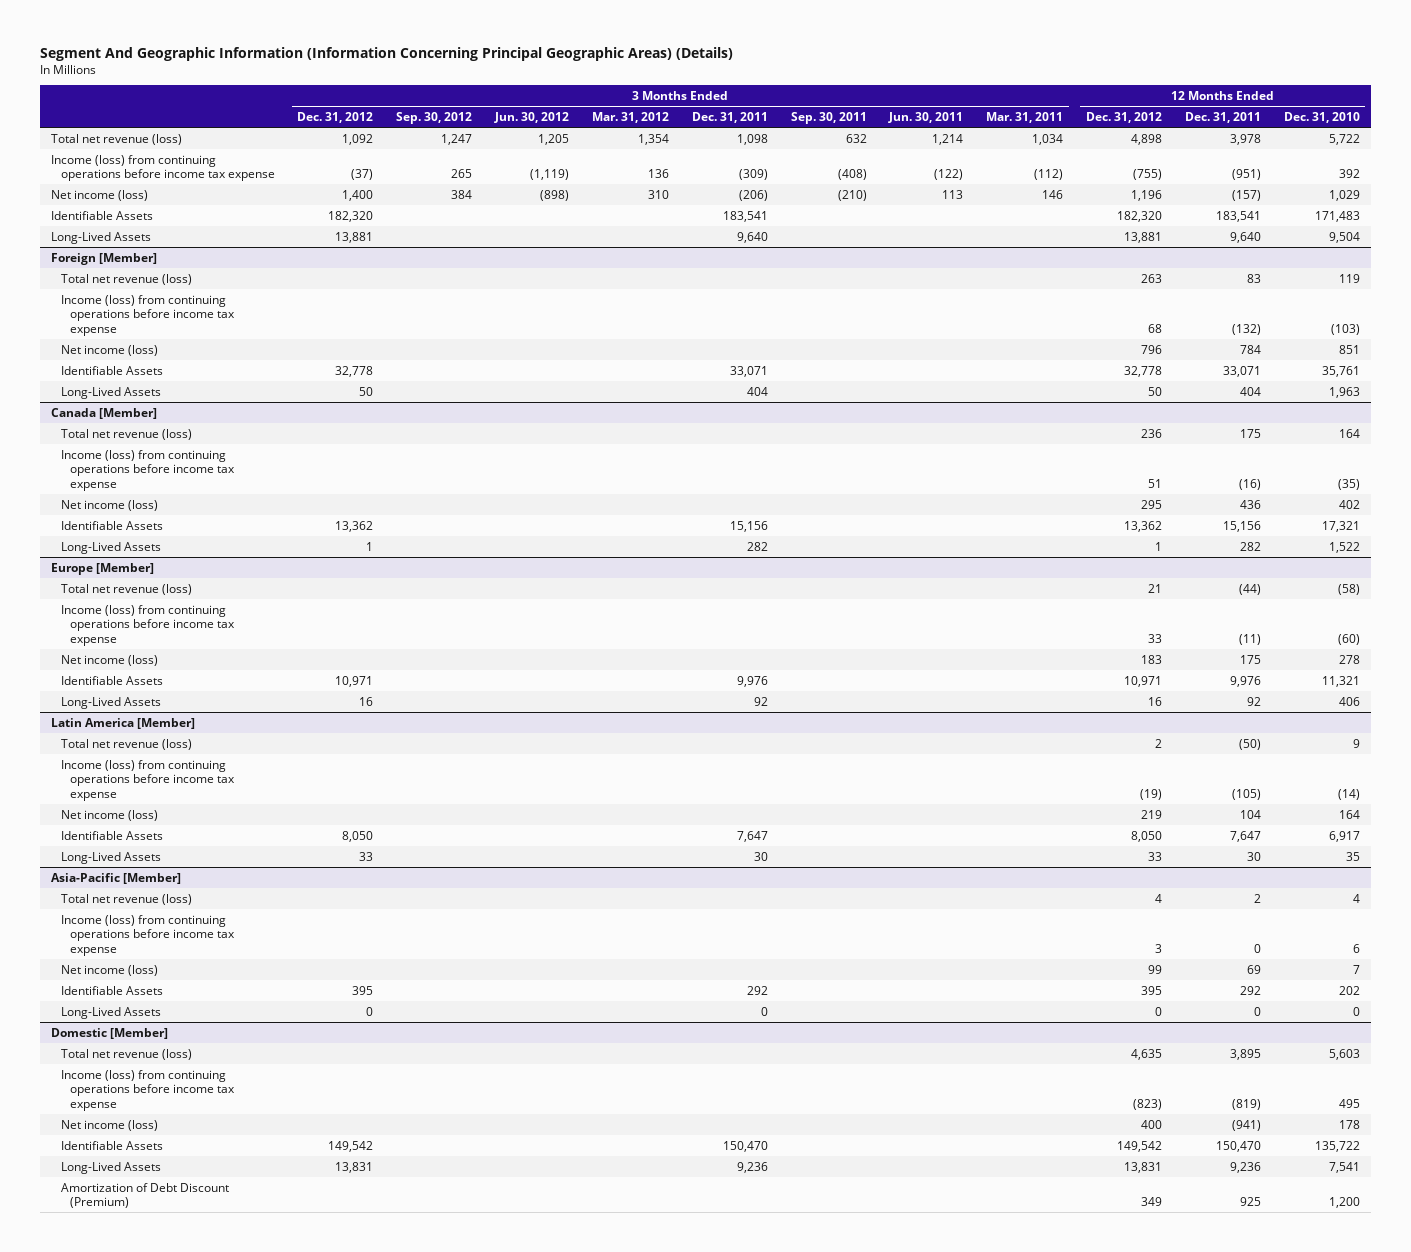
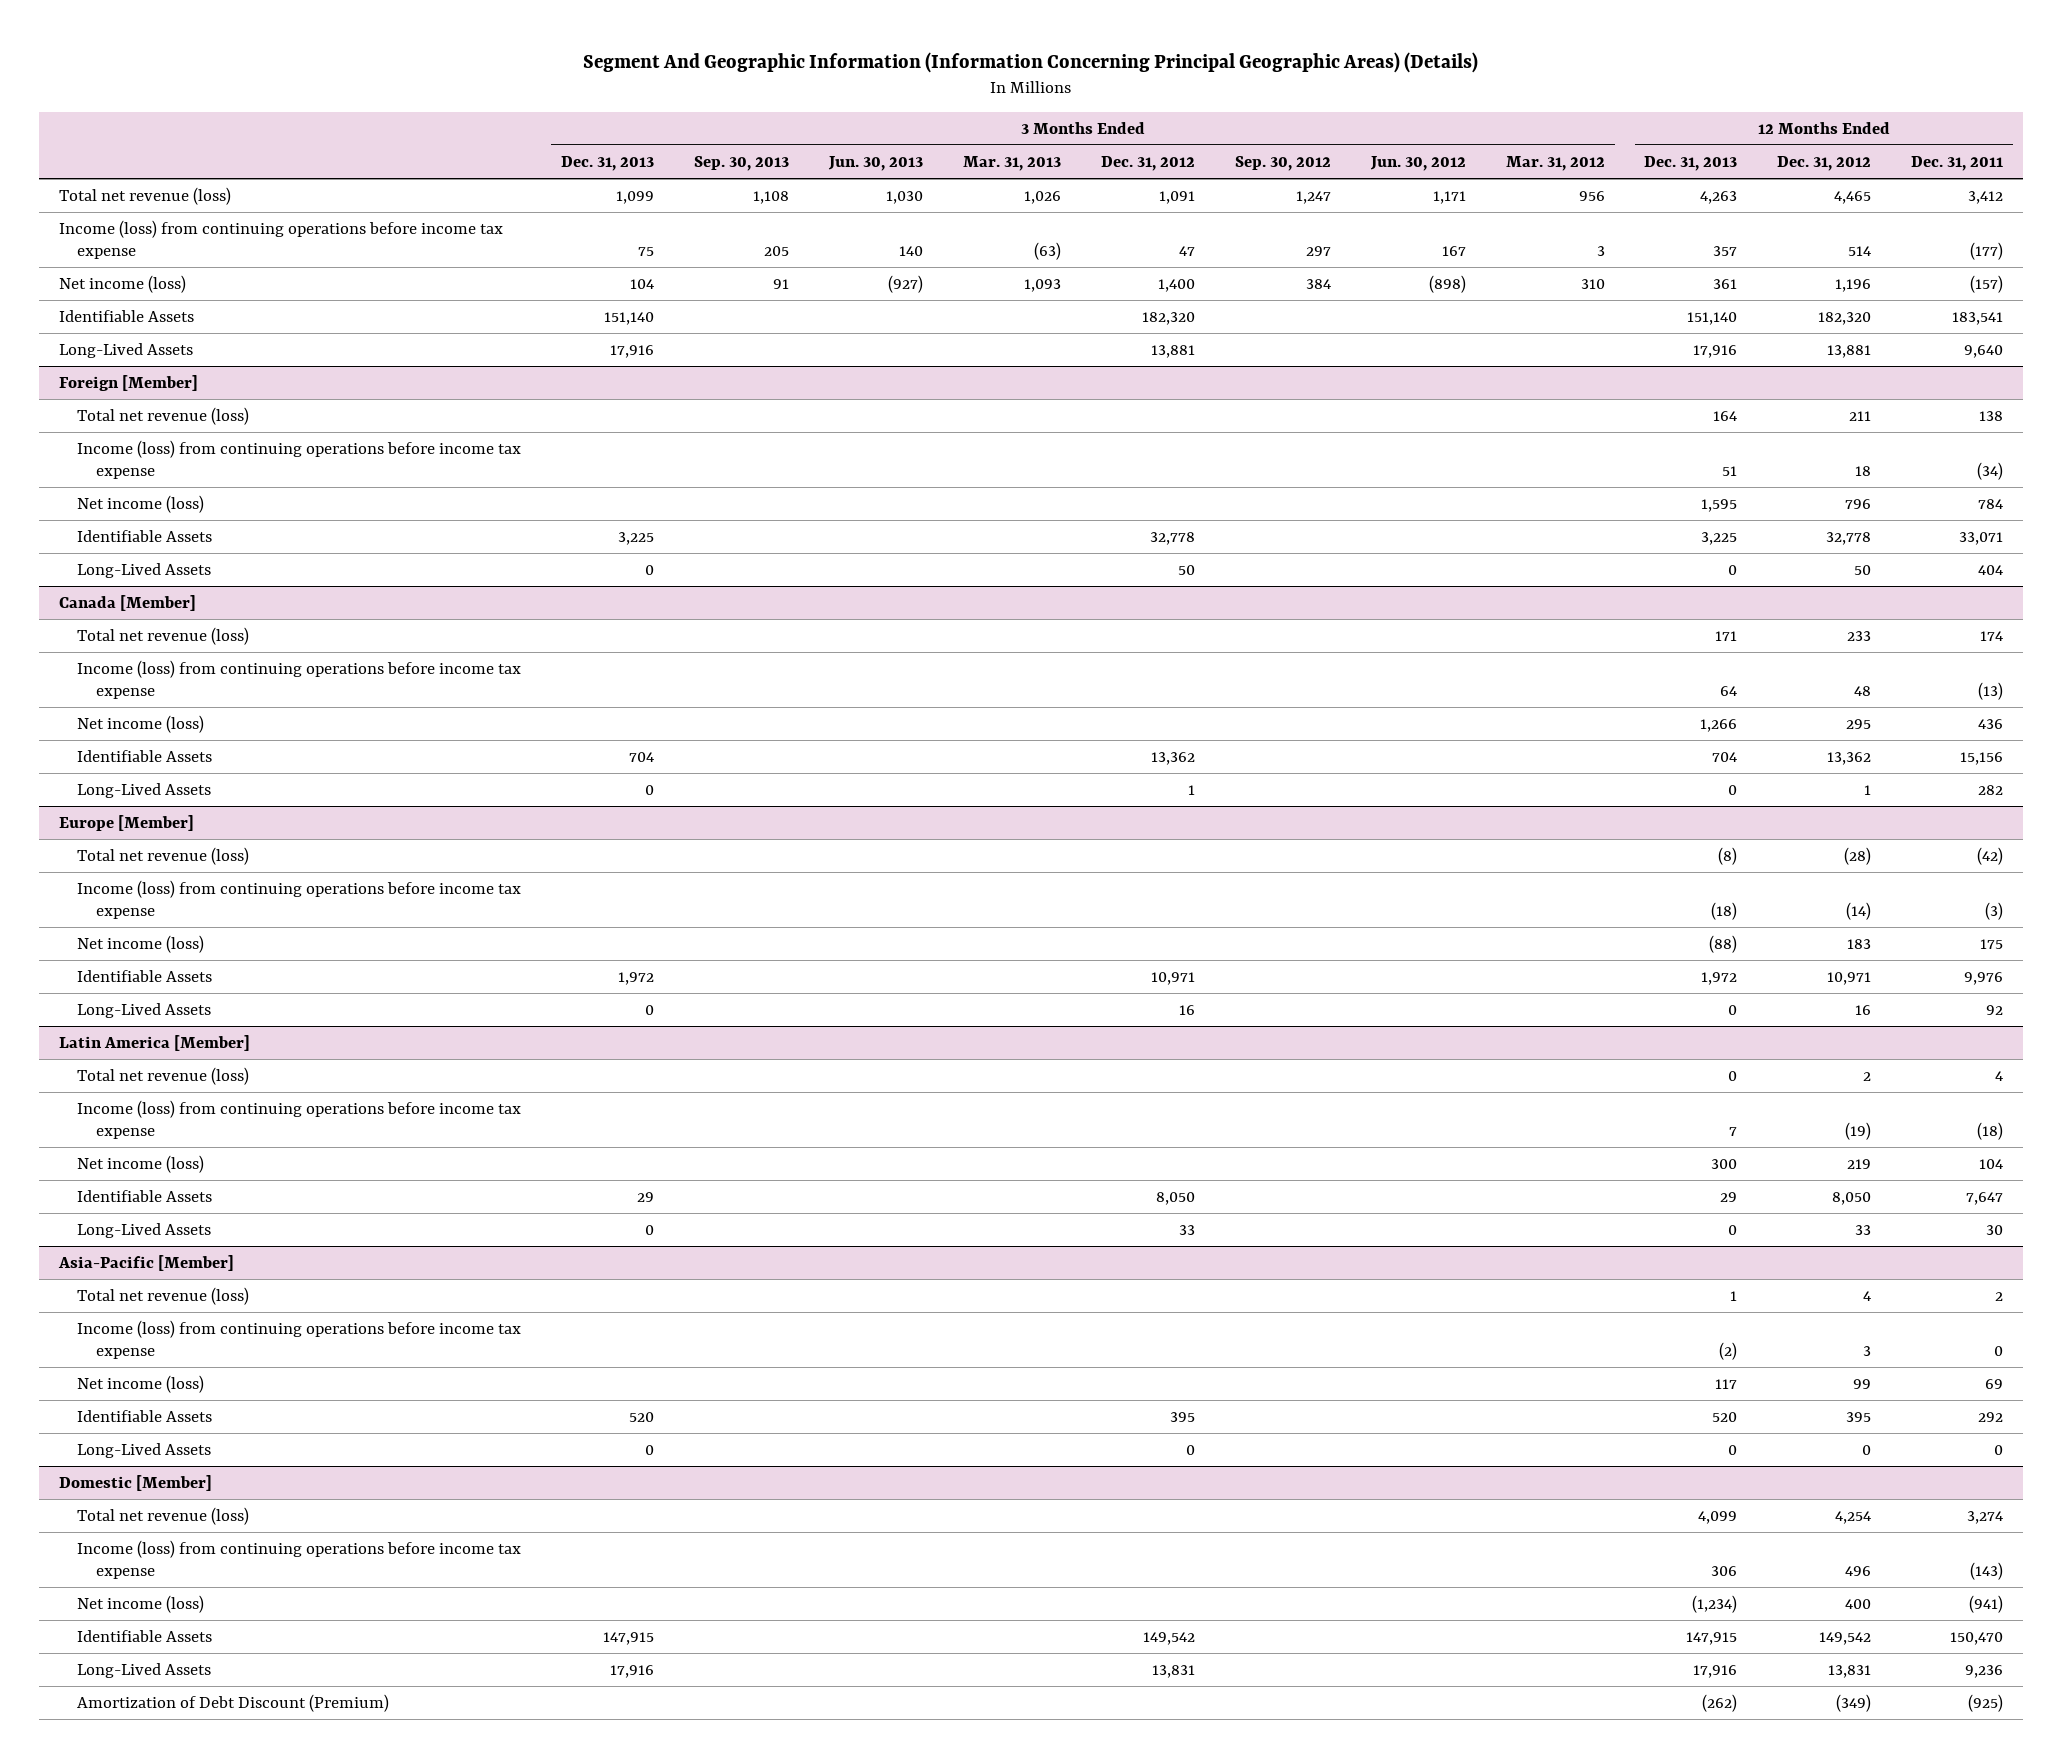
[691,111,768,123] Dec. 31, 2011 -> none
[790,111,867,124] Sep. 30, 2011 -> none
[888,111,964,123] Jun. 30, 2011 -> none
[986,111,1064,123] Mar. 31, 2011 -> none
[1283,111,1360,123] Dec. 31, 2010 -> none
none -> [561,155,655,171] Dec. 31, 2013
none -> [694,155,790,171] Sep. 30, 2013
none -> [828,155,924,171] Jun. 30, 2013
none -> [963,155,1062,171] Mar. 31, 2013
none -> [1644,155,1738,171] Dec. 31, 2013
[342,133,374,145] 1,092 -> [1158,190,1195,204] 1,091
[538,133,570,145] 1,205 -> [1432,190,1466,204] 1,171
[637,133,669,145] 1,354 -> [1578,190,1605,201] 956
[1130,133,1162,145] 4,898 -> [1834,190,1872,204] 4,465
[1229,133,1261,145] 3,978 -> [1968,190,2004,204] 3,412
[351,169,374,181] (37) -> [1178,245,1195,256] 47
[451,169,473,179] 265 -> [1305,245,1331,256] 297
[530,169,570,181] (1,119) -> [1441,245,1466,256] 167
[647,169,669,179] 136 -> [1596,245,1605,256] 3
[1132,169,1162,181] (755) -> [1848,245,1872,256] 514
[1231,169,1261,181] (951) -> [1970,241,2004,260] (177)
[1140,273,1162,283] 263 -> [1849,410,1872,421] 211
[1246,273,1261,283] 83 -> [1979,410,2004,421] 138
[1147,323,1162,333] 68 -> [1855,465,1872,476] 18
[1231,323,1261,335] (132) -> [1977,461,2004,480] (34)
[1140,428,1162,438] 236 -> [1847,630,1872,641] 233
[1239,428,1261,438] 175 -> [1980,630,2004,641] 174
[1147,478,1162,488] 51 -> [1854,685,1872,696] 48
[1238,478,1261,490] (16) -> [1978,681,2004,700] (13)
[1147,583,1162,593] 21 -> [1844,846,1872,865] (28)
[1238,583,1261,595] (44) -> [1977,846,2004,865] (42)
[1147,633,1162,643] 33 -> [1846,901,1872,920] (14)
[1238,633,1261,645] (11) -> [1985,901,2004,920] (3)
[1238,738,1261,750] (50) -> [1995,1070,2004,1081] 4
[1231,788,1261,800] (105) -> [1977,1121,2004,1140] (18)
[1130,1048,1162,1060] 4,635 -> [1835,1510,1872,1524] 4,254
[1229,1048,1261,1060] 3,895 -> [1967,1510,2004,1524] 3,274
[1132,1098,1162,1110] (823) -> [1845,1565,1872,1576] 496
[1231,1098,1261,1110] (819) -> [1970,1561,2004,1580] (143)
[1140,1197,1162,1207] 349 -> [1836,1693,1872,1712] (349)
[1239,1197,1261,1207] 925 -> [1968,1693,2004,1712] (925)

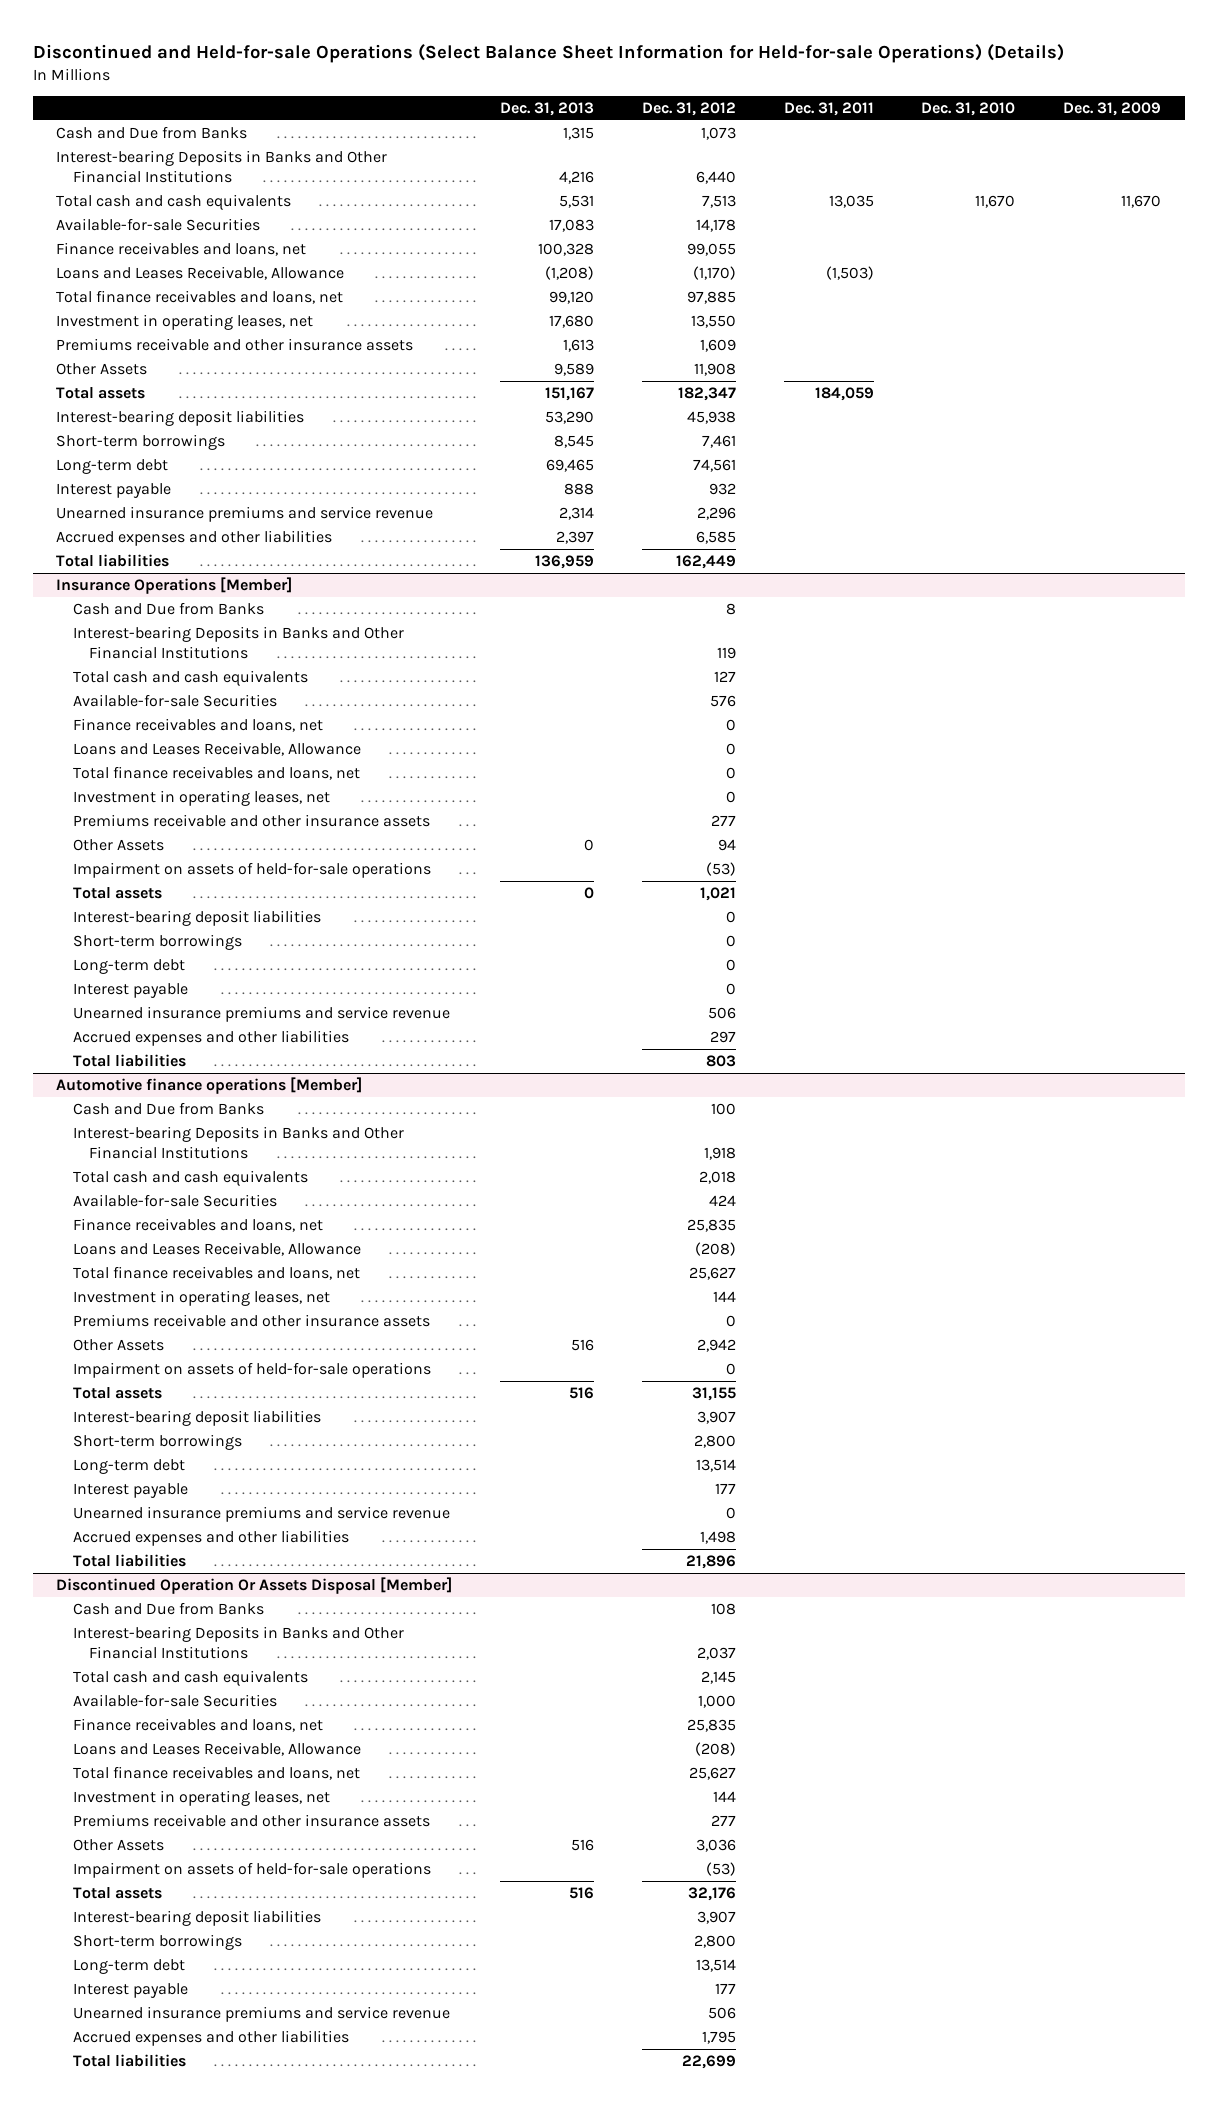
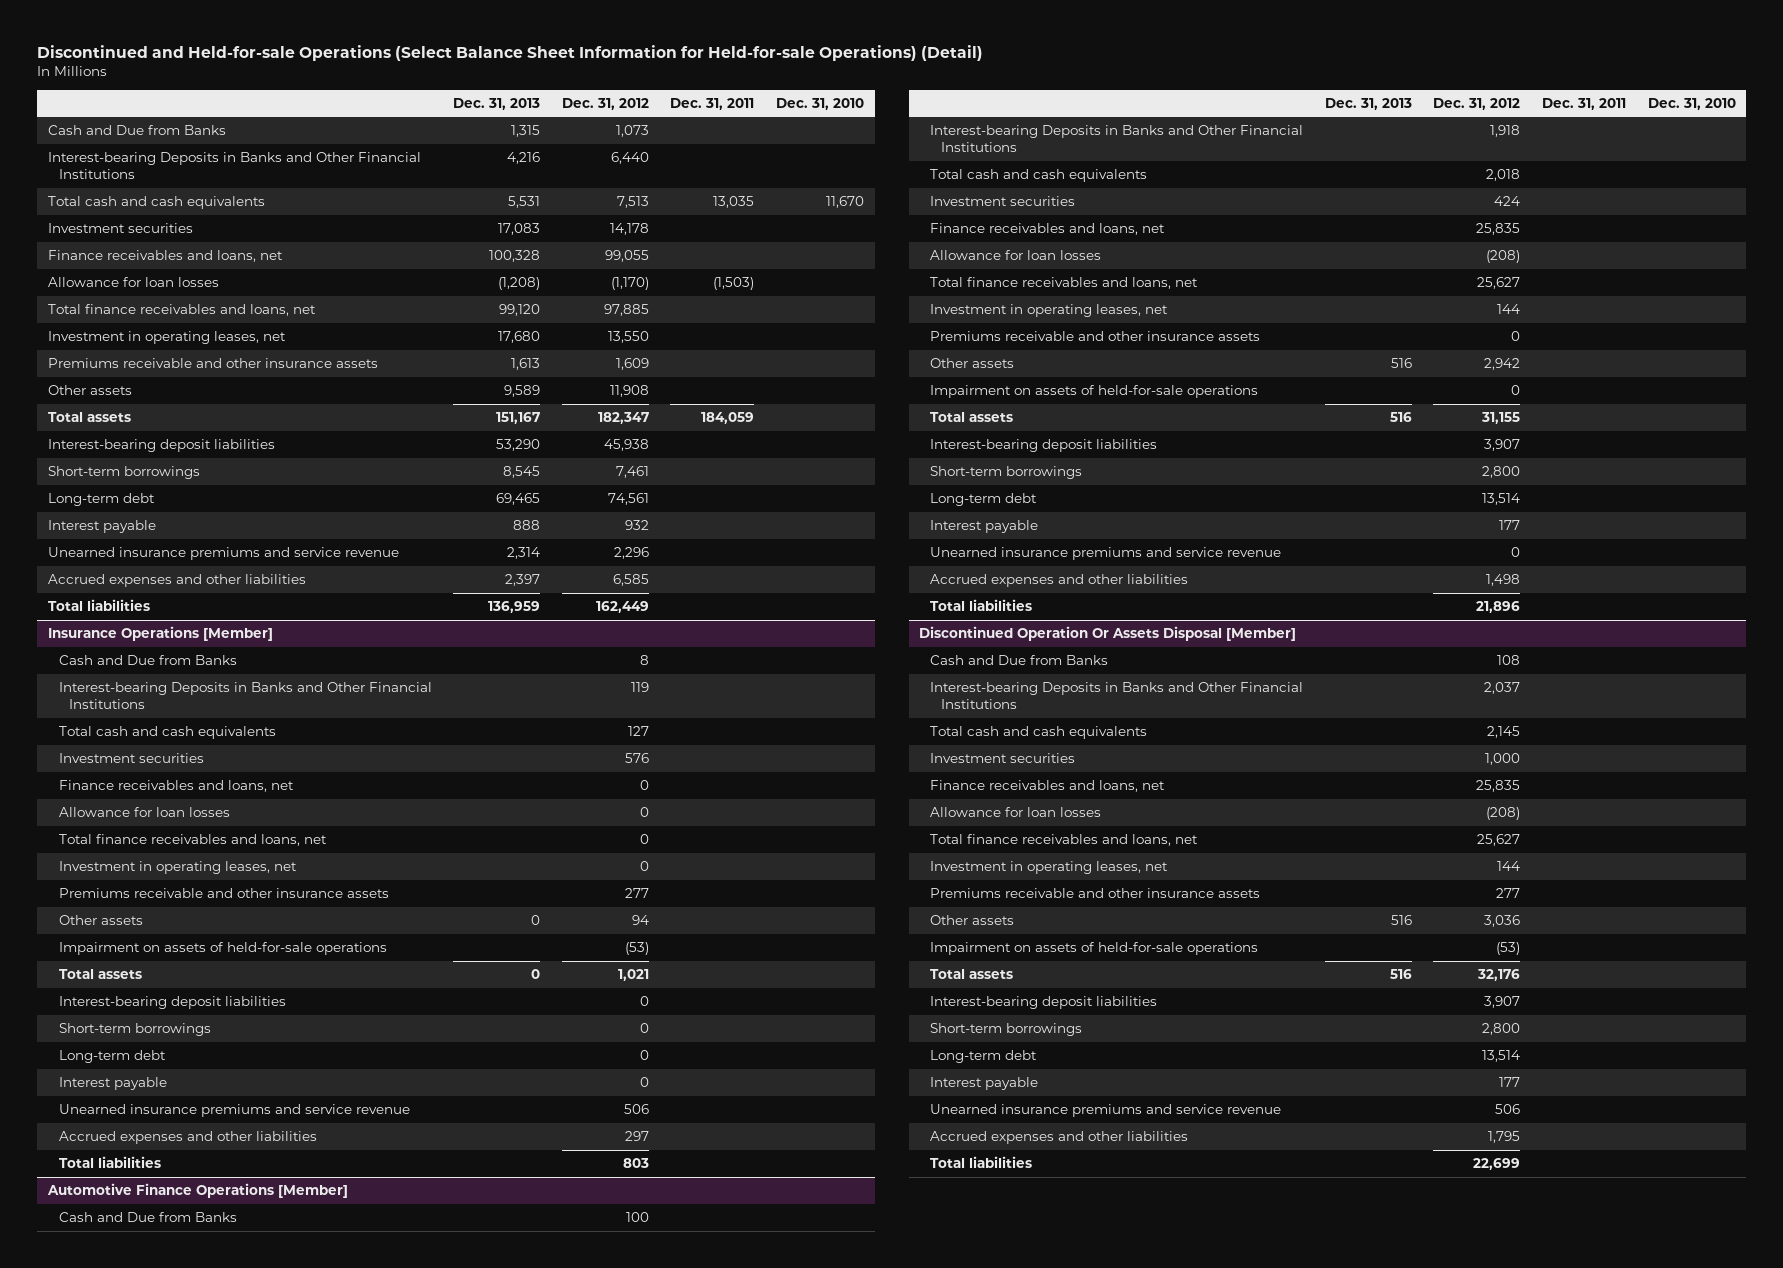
[32,43,1064,63] Discontinued and Held-for-sale Operations (Select Balance Sheet Information for Held-for-sale Operations) (Details) -> [36,44,983,61] Discontinued and Held-for-sale Operations (Select Balance Sheet Information for Held-for-sale Operations) (Detail)
[1063,101,1162,116] Dec. 31, 2009 -> none
[56,218,261,232] Available-for-sale Securities -> [47,223,193,234] Investment securities
[56,266,345,281] Loans and Leases Receivable, Allowance -> [47,277,219,288] Allowance for loan losses
[56,363,148,376] Other Assets -> [47,385,132,396] Other assets
[72,694,277,708] Available-for-sale Securities -> [58,753,204,764] Investment securities
[72,742,361,757] Loans and Leases Receivable, Allowance -> [58,807,230,818] Allowance for loan losses
[72,839,164,852] Other Assets -> [58,915,143,926] Other assets
[56,1077,363,1095] Automotive finance operations [Member] -> [46,1183,348,1199] Automotive Finance Operations [Member]
[72,1194,277,1208] Available-for-sale Securities -> [930,196,1076,207] Investment securities
[72,1242,361,1257] Loans and Leases Receivable, Allowance -> [930,250,1102,261] Allowance for loan losses
[72,1339,164,1352] Other Assets -> [930,358,1015,369] Other assets
[72,1694,277,1708] Available-for-sale Securities -> [930,753,1076,764] Investment securities
[72,1742,361,1757] Loans and Leases Receivable, Allowance -> [930,807,1102,818] Allowance for loan losses
[72,1839,164,1852] Other Assets -> [930,915,1015,926] Other assets

